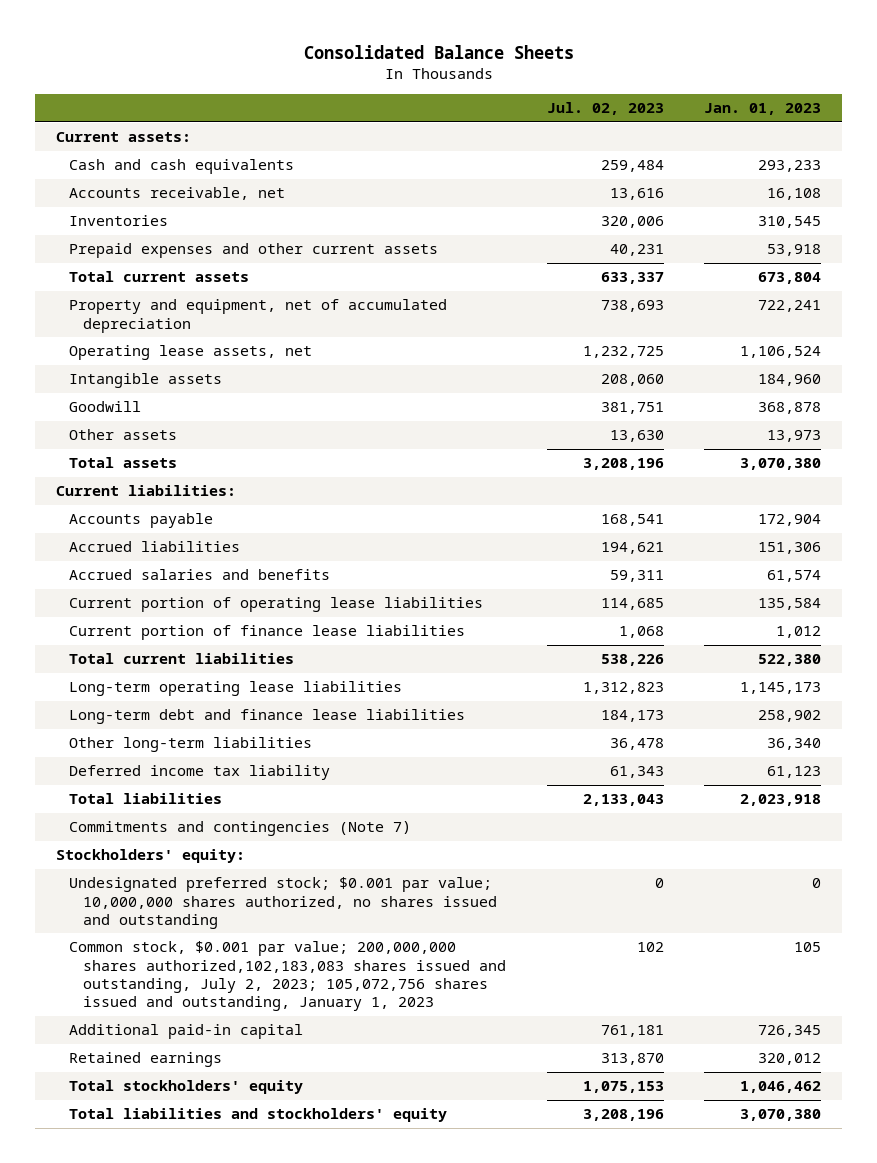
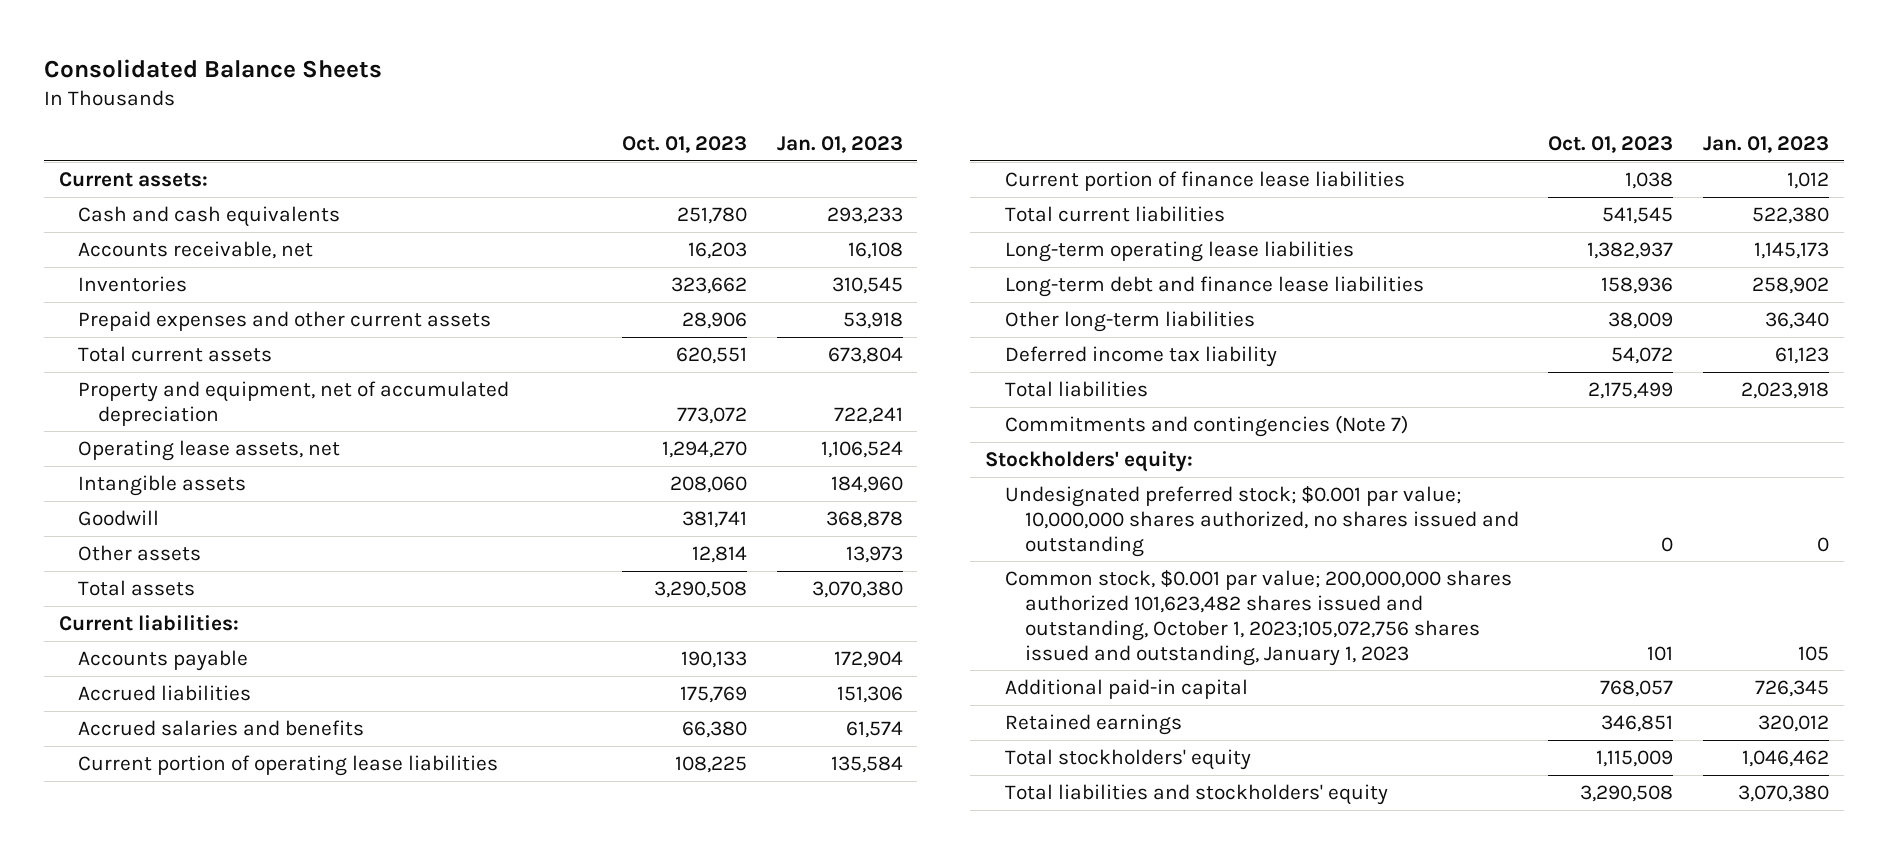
[546,102,664,116] Jul. 02, 2023 -> none
none -> [621,136,747,154] Oct. 01, 2023
[69,941,506,1011] Common stock, $0.001 par value; 200,000,000 shares authorized,102,183,083 shares issued and outstanding, July 2, 2023; 105,072,756 shares issued and outstanding, January 1, 2023 -> [1004,569,1512,666] Common stock, $0.001 par value; 200,000,000 shares authorized 101,623,482 shares issued and outstanding, October 1, 2023;105,072,756 shares issued and outstanding, January 1, 2023

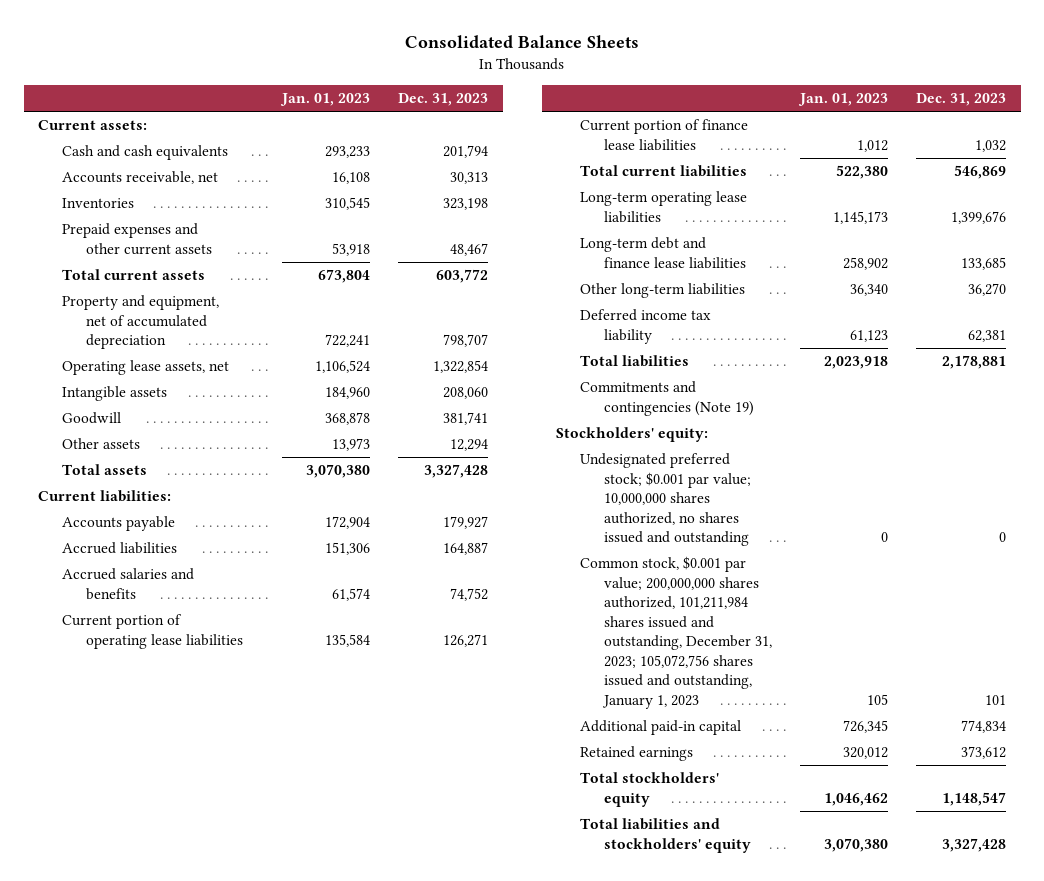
[621,136,747,154] Oct. 01, 2023 -> none
none -> [398,93,489,107] Dec. 31, 2023
[1004,414,1408,437] Commitments and contingencies (Note 7) -> [579,381,754,416] Commitments and contingencies (Note 19)
[1004,569,1512,666] Common stock, $0.001 par value; 200,000,000 shares authorized 101,623,482 shares issued and outstanding, October 1, 2023;105,072,756 shares issued and outstanding, January 1, 2023 -> [579,556,772,709] Common stock, $0.001 par value; 200,000,000 shares authorized, 101,211,984 shares issued and outstanding, December 31, 2023; 105,072,756 shares issued and outstanding, January 1, 2023

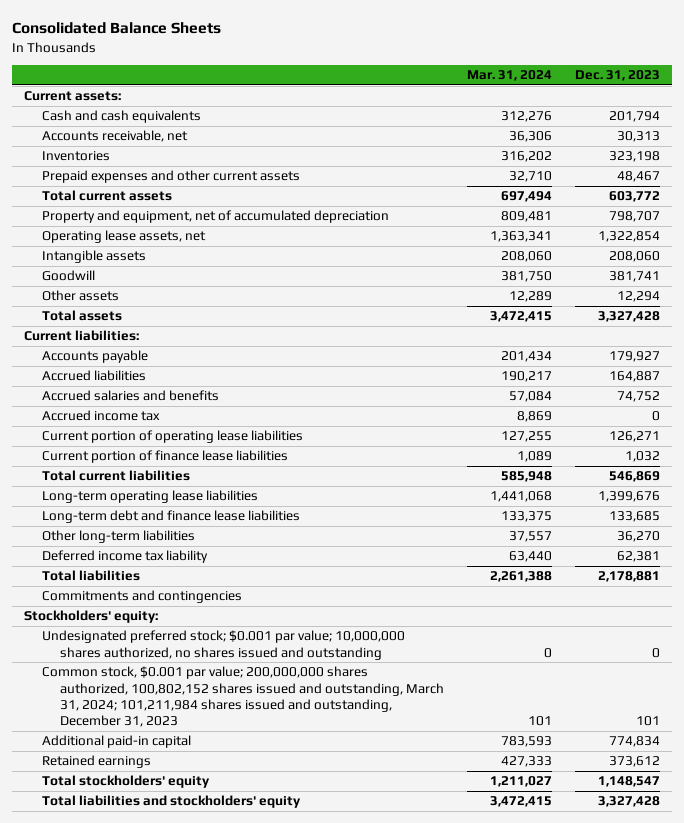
[279,93,370,107] Jan. 01, 2023 -> none
none -> [466,70,552,82] Mar. 31, 2024
none -> [41,410,160,422] Accrued income tax
[579,381,754,416] Commitments and contingencies (Note 19) -> [41,590,242,604] Commitments and contingencies
[579,556,772,709] Common stock, $0.001 par value; 200,000,000 shares authorized, 101,211,984 shares issued and outstanding, December 31, 2023; 105,072,756 shares issued and outstanding, January 1, 2023 -> [41,666,444,728] Common stock, $0.001 par value; 200,000,000 shares authorized, 100,802,152 shares issued and outstanding, March 31, 2024; 101,211,984 shares issued and outstanding, December 31, 2023

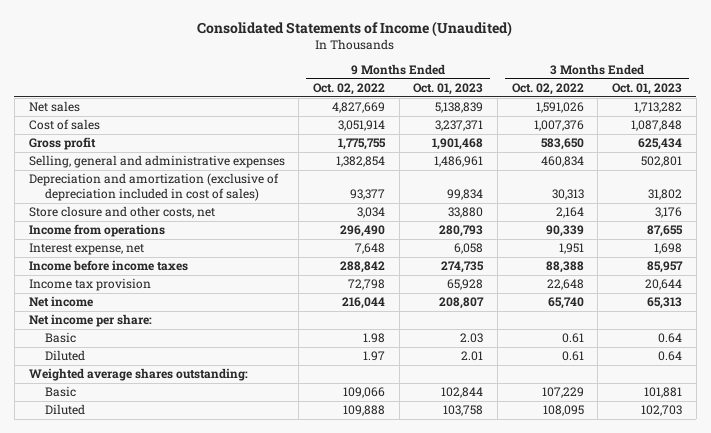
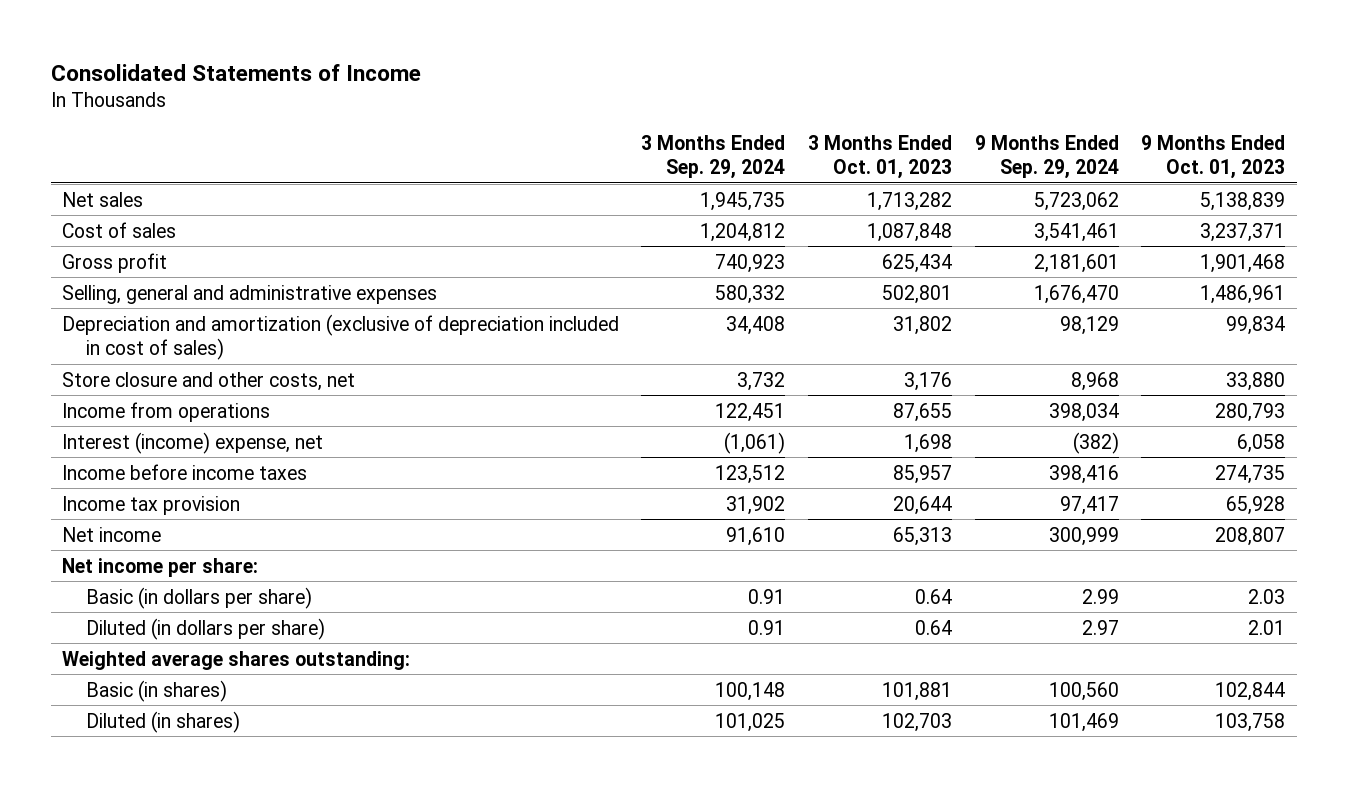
[197,20,513,37] Consolidated Statements of Income (Unaudited) -> [50,64,421,82] Consolidated Statements of Income
[312,83,385,96] Oct. 02, 2022 -> none
[511,83,584,96] Oct. 02, 2022 -> none
none -> [641,134,786,180] 3 Months Ended Sep. 29, 2024
none -> [974,134,1119,180] 9 Months Ended Sep. 29, 2024
[28,243,144,256] Interest expense, net -> [61,431,323,454] Interest (income) expense, net
[45,332,77,344] Basic -> [86,586,313,609] Basic (in dollars per share)
[45,350,86,362] Diluted -> [86,617,326,640] Diluted (in dollars per share)
[45,386,77,398] Basic -> [86,679,228,702] Basic (in shares)
[45,404,86,416] Diluted -> [86,710,241,733] Diluted (in shares)

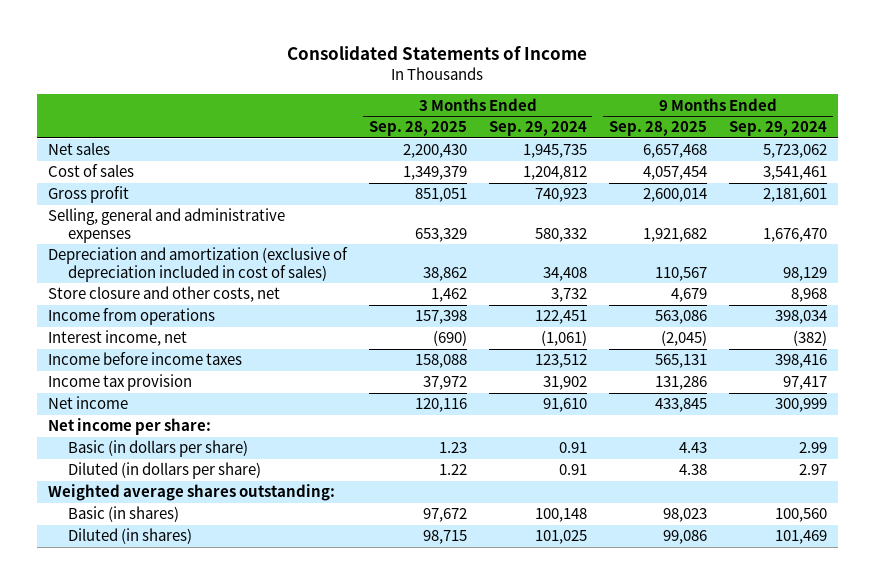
[808,134,953,180] 3 Months Ended Oct. 01, 2023 -> none
[1141,134,1286,180] 9 Months Ended Oct. 01, 2023 -> none
none -> [368,121,467,137] Sep. 28, 2025
none -> [608,121,707,137] Sep. 28, 2025
[61,431,323,454] Interest (income) expense, net -> [47,330,187,347] Interest income, net

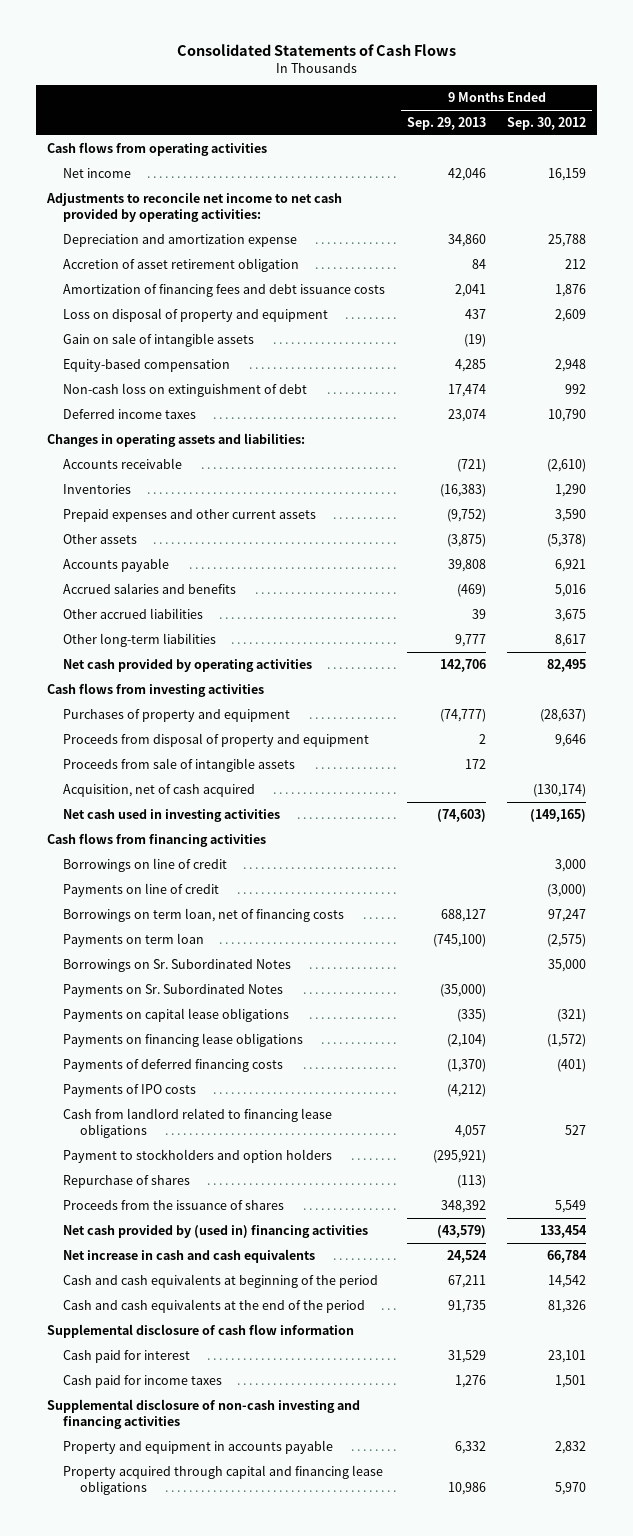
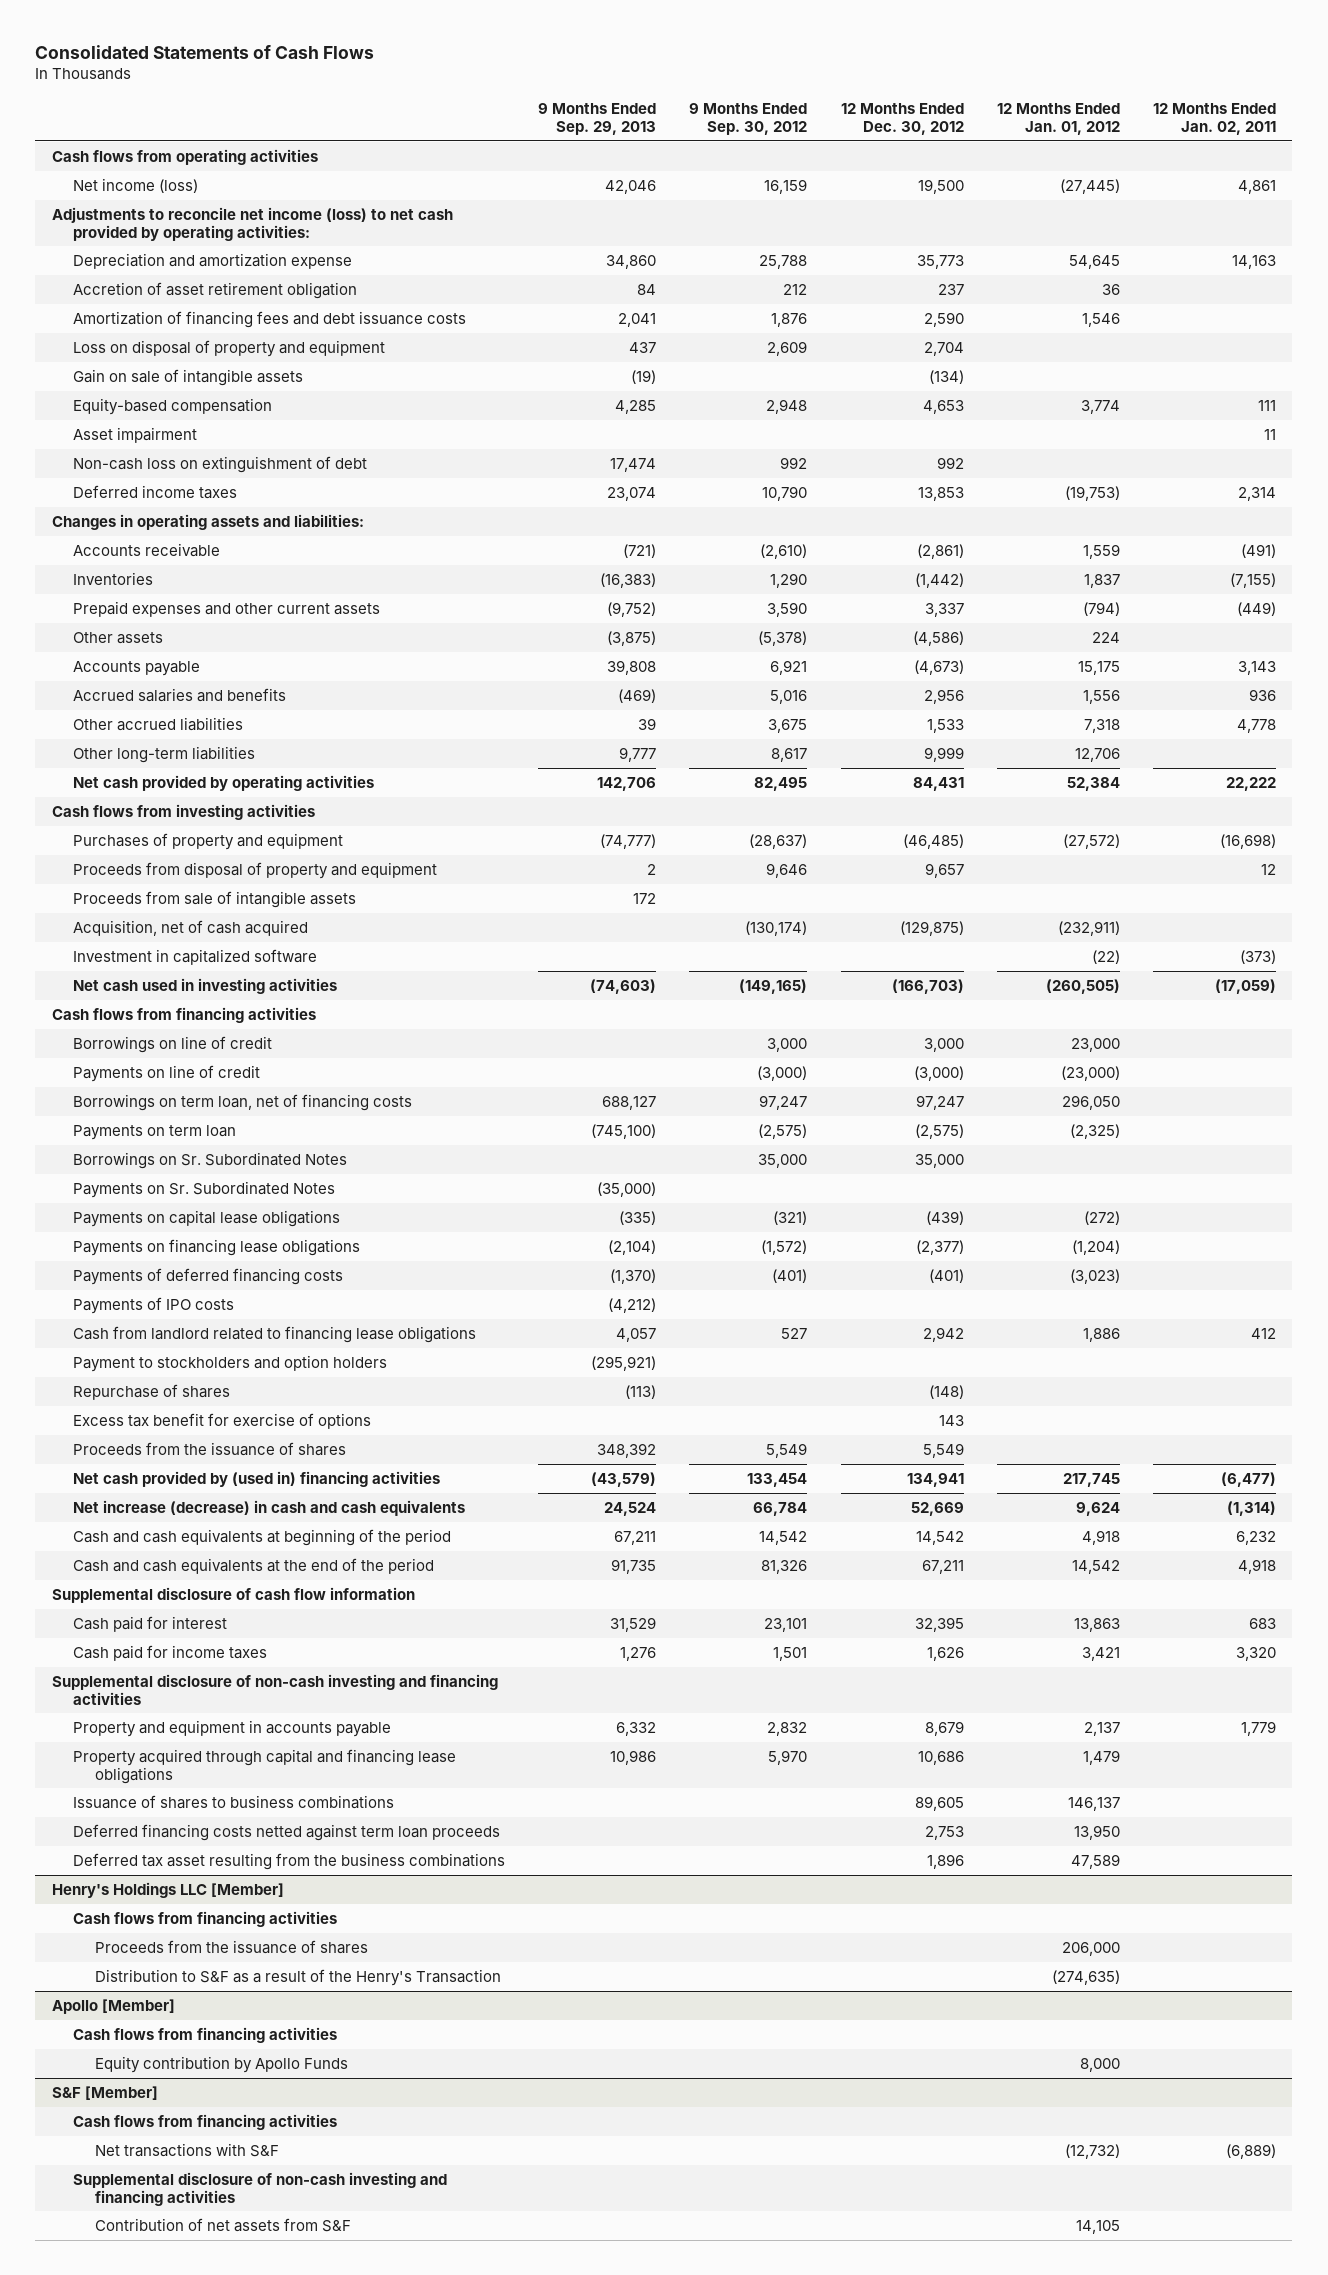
none -> [840,102,964,135] 12 Months Ended Dec. 30, 2012
none -> [996,102,1120,135] 12 Months Ended Jan. 01, 2012
none -> [1152,102,1276,135] 12 Months Ended Jan. 02, 2011
[63,167,132,178] Net income -> [73,177,199,193] Net income (loss)
[45,191,342,222] Adjustments to reconcile net income to net cash provided by operating activities: -> [51,206,453,241] Adjustments to reconcile net income (loss) to net cash provided by operating activities:
none -> [73,426,198,443] Asset impairment
none -> [73,948,318,965] Investment in capitalized software
none -> [73,1412,372,1429] Excess tax benefit for exercise of options
[63,1248,316,1263] Net increase in cash and cash equivalents -> [73,1499,466,1516] Net increase (decrease) in cash and cash equivalents
none -> [73,1794,395,1809] Issuance of shares to business combinations
none -> [73,1823,501,1841] Deferred financing costs netted against term loan proceeds
none -> [73,1852,506,1870] Deferred tax asset resulting from the business combinations
none -> [51,1881,284,1898] Henry's Holdings LLC [Member]
none -> [73,1910,338,1927] Cash flows from financing activities
none -> [94,1939,368,1954] Proceeds from the issuance of shares
none -> [94,1968,501,1986] Distribution to S&F as a result of the Henry's Transaction
none -> [51,1998,175,2014] Apollo [Member]
none -> [73,2026,338,2043] Cash flows from financing activities
none -> [94,2055,348,2073] Equity contribution by Apollo Funds
none -> [51,2085,158,2100] S&F [Member]
none -> [73,2113,338,2130] Cash flows from financing activities
none -> [94,2142,279,2157] Net transactions with S&F
none -> [73,2171,448,2206] Supplemental disclosure of non-cash investing and financing activities
none -> [94,2217,351,2232] Contribution of net assets from S&F

